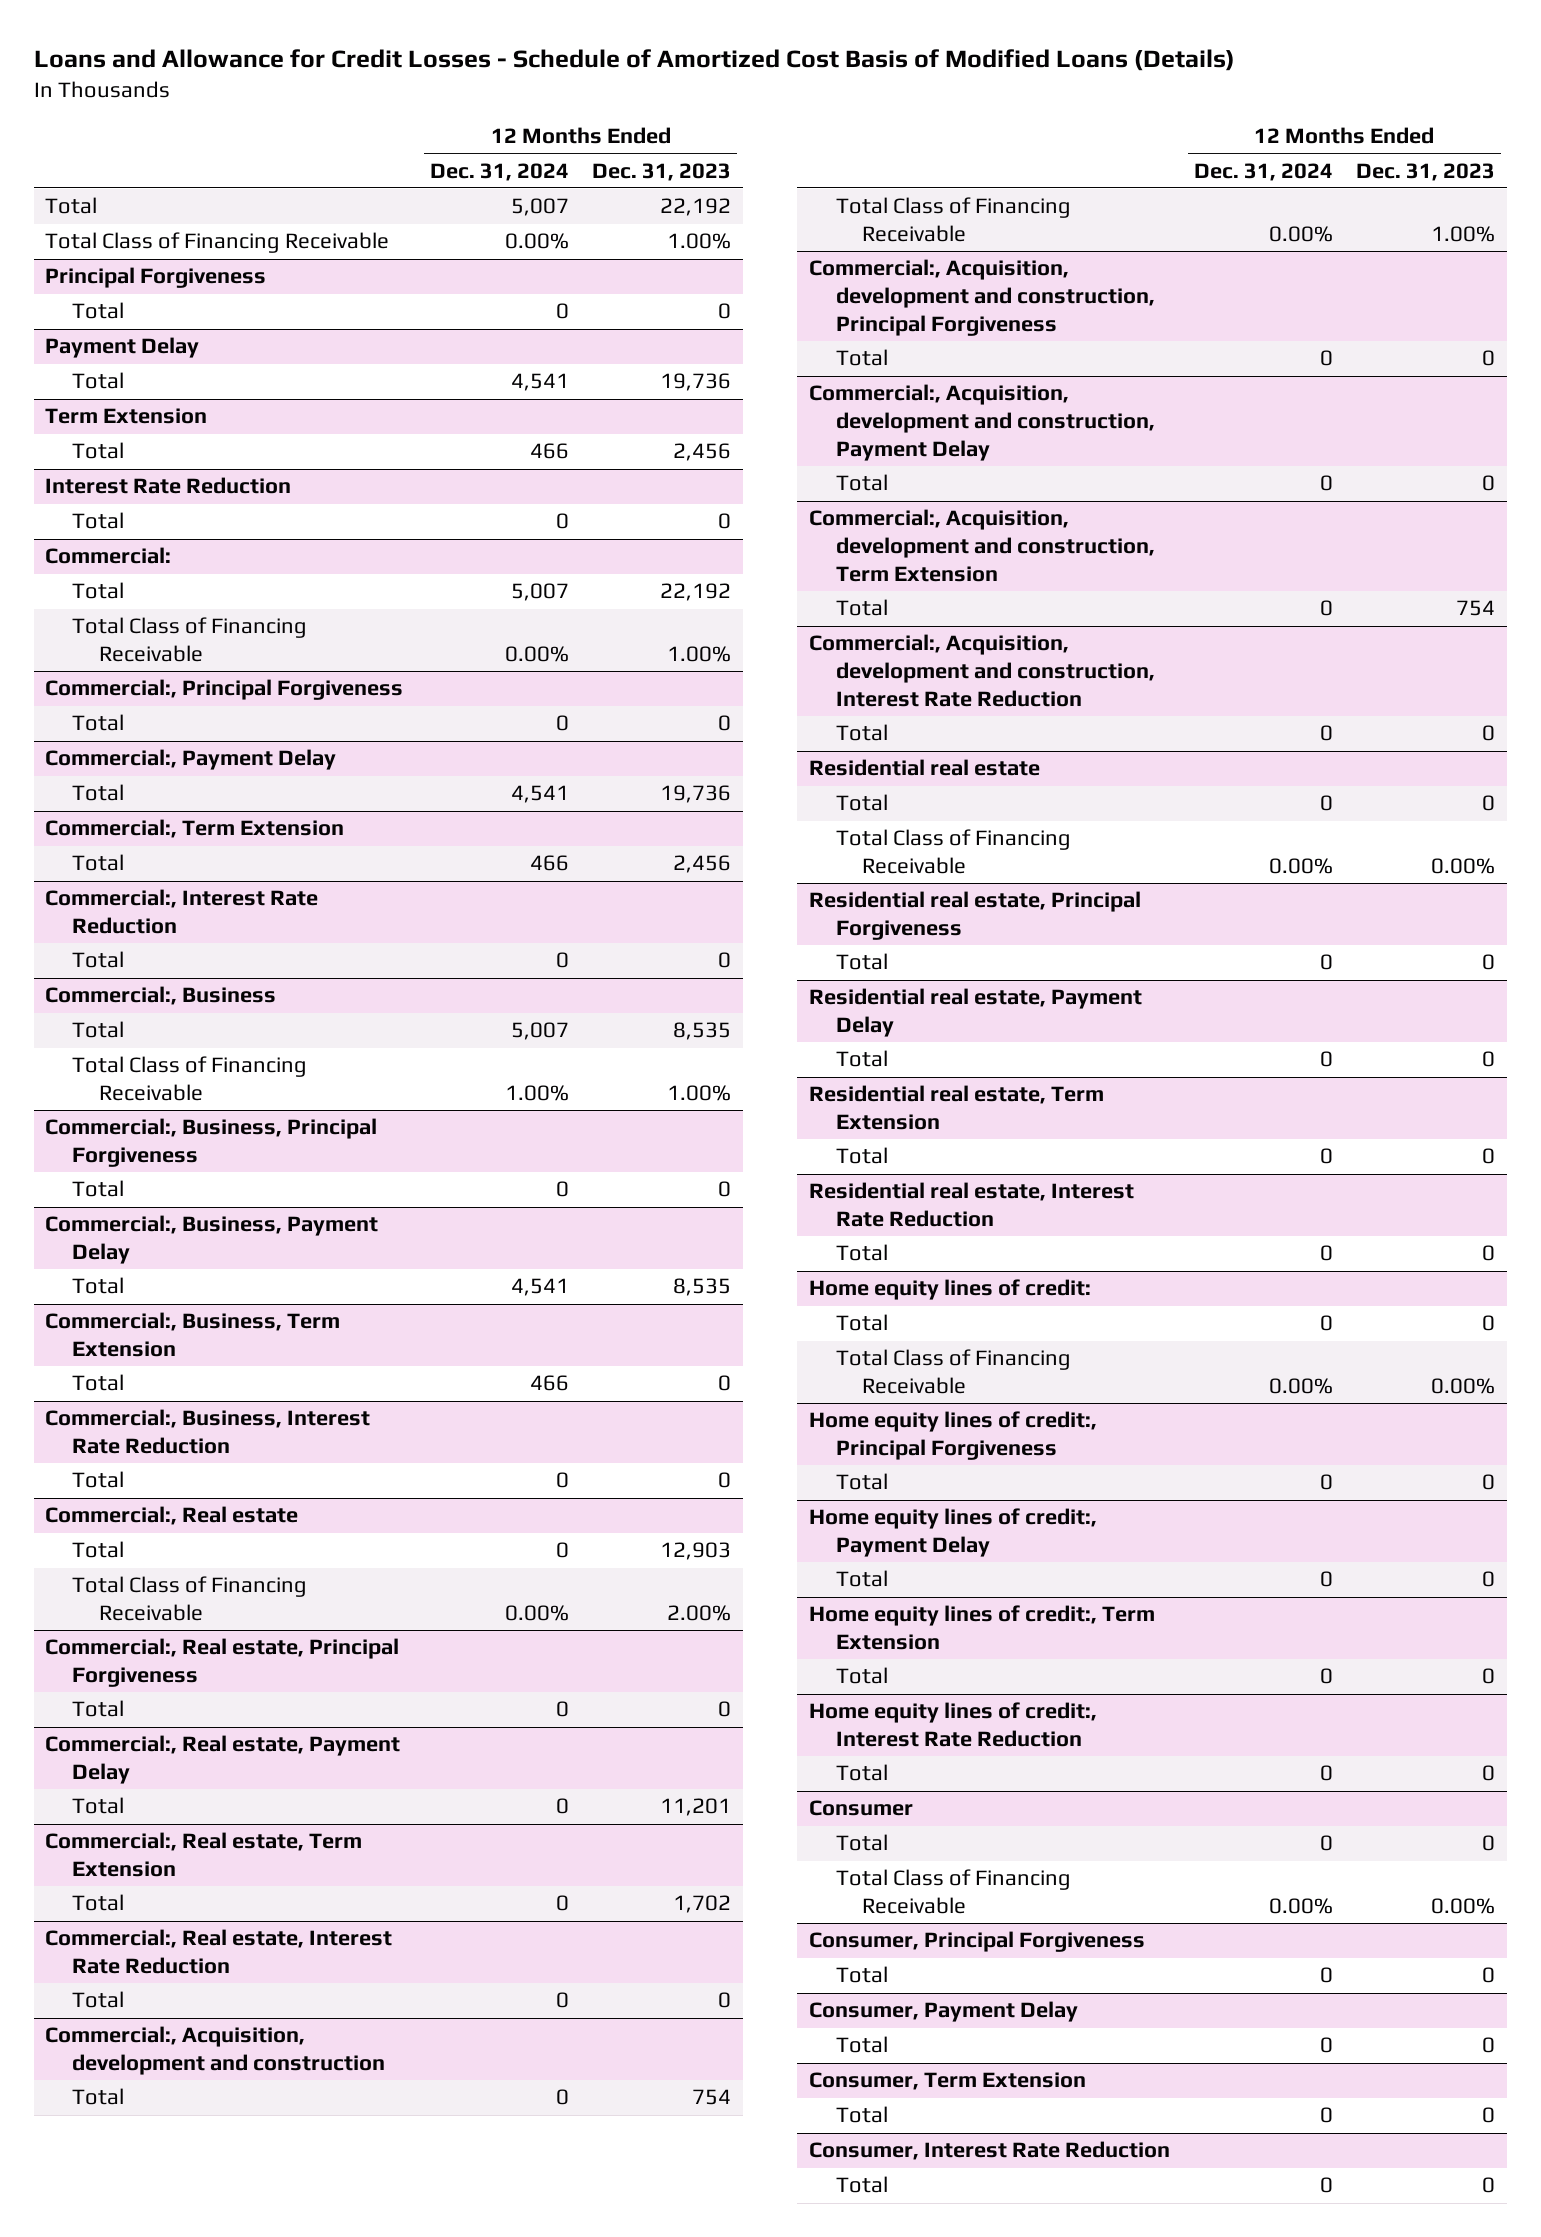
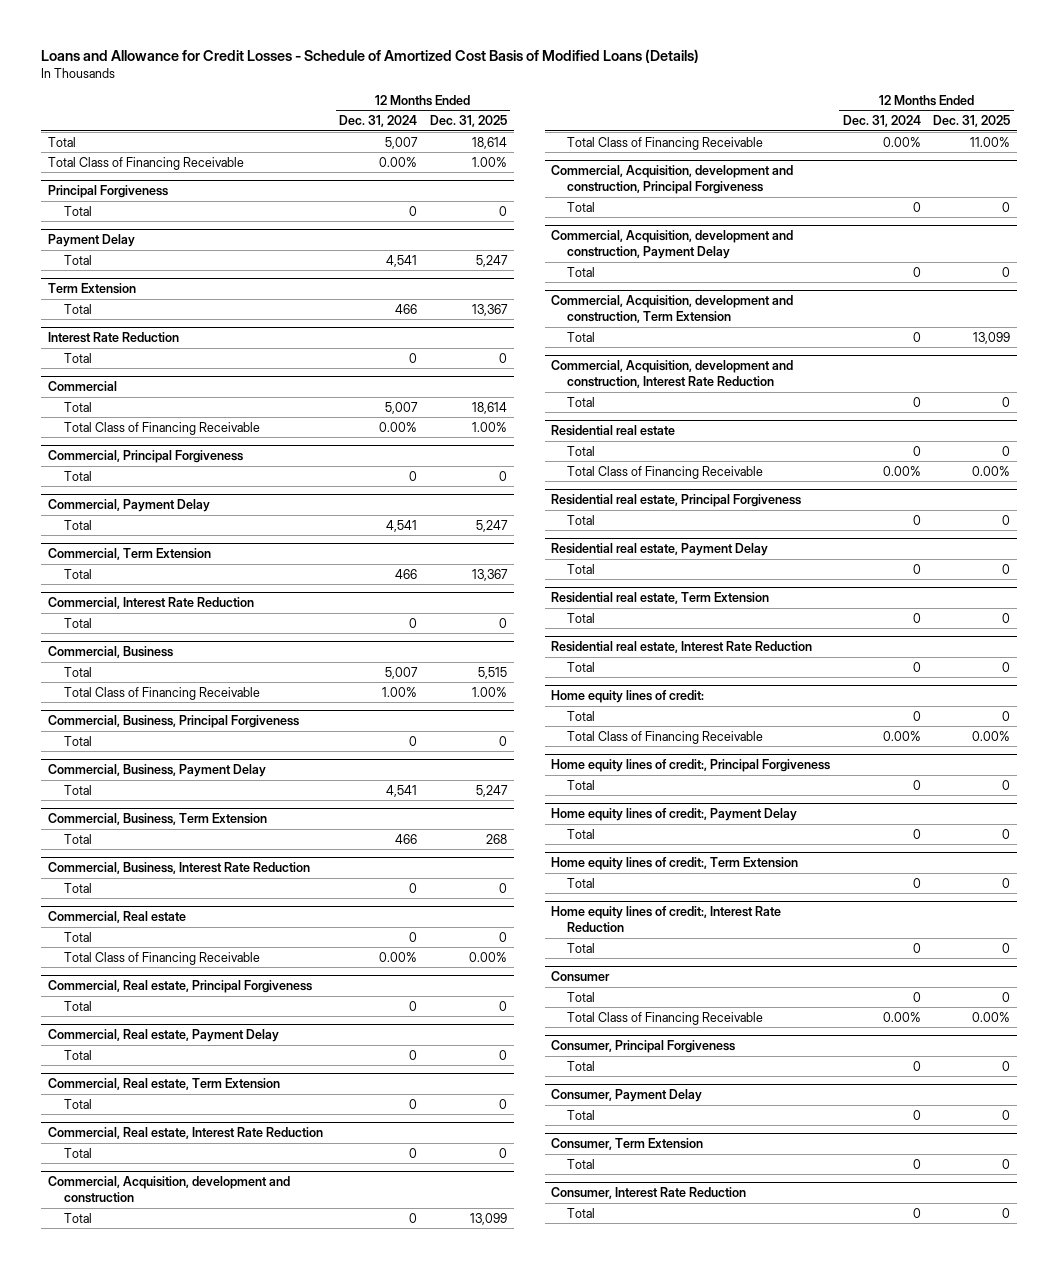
[592,162,732,181] Dec. 31, 2023 -> none
none -> [430,115,508,128] Dec. 31, 2025
[45,547,172,565] Commercial: -> [47,380,117,391] Commercial
[45,679,404,701] Commercial:, Principal Forgiveness -> [47,449,243,463] Commercial, Principal Forgiveness
[45,749,337,771] Commercial:, Payment Delay -> [47,498,210,512] Commercial, Payment Delay
[45,819,345,839] Commercial:, Term Extension -> [47,547,211,560] Commercial, Term Extension
[45,889,319,935] Commercial:, Interest Rate Reduction -> [47,596,254,609] Commercial, Interest Rate Reduction
[45,986,277,1006] Commercial:, Business -> [47,645,173,658] Commercial, Business
[45,1118,378,1168] Commercial:, Business, Principal Forgiveness -> [47,714,299,728] Commercial, Business, Principal Forgiveness
[45,1215,379,1265] Commercial:, Business, Payment Delay -> [47,763,266,777] Commercial, Business, Payment Delay
[45,1312,341,1358] Commercial:, Business, Term Extension -> [47,812,267,825] Commercial, Business, Term Extension
[45,1409,371,1455] Commercial:, Business, Interest Rate Reduction -> [47,861,310,874] Commercial, Business, Interest Rate Reduction
[45,1506,299,1526] Commercial:, Real estate -> [47,910,186,923] Commercial, Real estate
[45,1638,400,1688] Commercial:, Real estate, Principal Forgiveness -> [47,979,312,993] Commercial, Real estate, Principal Forgiveness
[45,1735,401,1785] Commercial:, Real estate, Payment Delay -> [47,1028,279,1042] Commercial, Real estate, Payment Delay
[45,1832,363,1878] Commercial:, Real estate, Term Extension -> [47,1077,280,1090] Commercial, Real estate, Term Extension
[45,1929,393,1975] Commercial:, Real estate, Interest Rate Reduction -> [47,1126,323,1139] Commercial, Real estate, Interest Rate Reduction
[45,2026,385,2076] Commercial:, Acquisition, development and construction -> [47,1175,290,1203] Commercial, Acquisition, development and construction
[809,259,1155,337] Commercial:, Acquisition, development and construction, Principal Forgiveness -> [550,164,793,194] Commercial, Acquisition, development and construction, Principal Forgiveness
[809,384,1155,462] Commercial:, Acquisition, development and construction, Payment Delay -> [550,229,793,259] Commercial, Acquisition, development and construction, Payment Delay
[809,509,1155,583] Commercial:, Acquisition, development and construction, Term Extension -> [550,294,793,323] Commercial, Acquisition, development and construction, Term Extension
[809,634,1155,708] Commercial:, Acquisition, development and construction, Interest Rate Reduction -> [550,359,793,388] Commercial, Acquisition, development and construction, Interest Rate Reduction

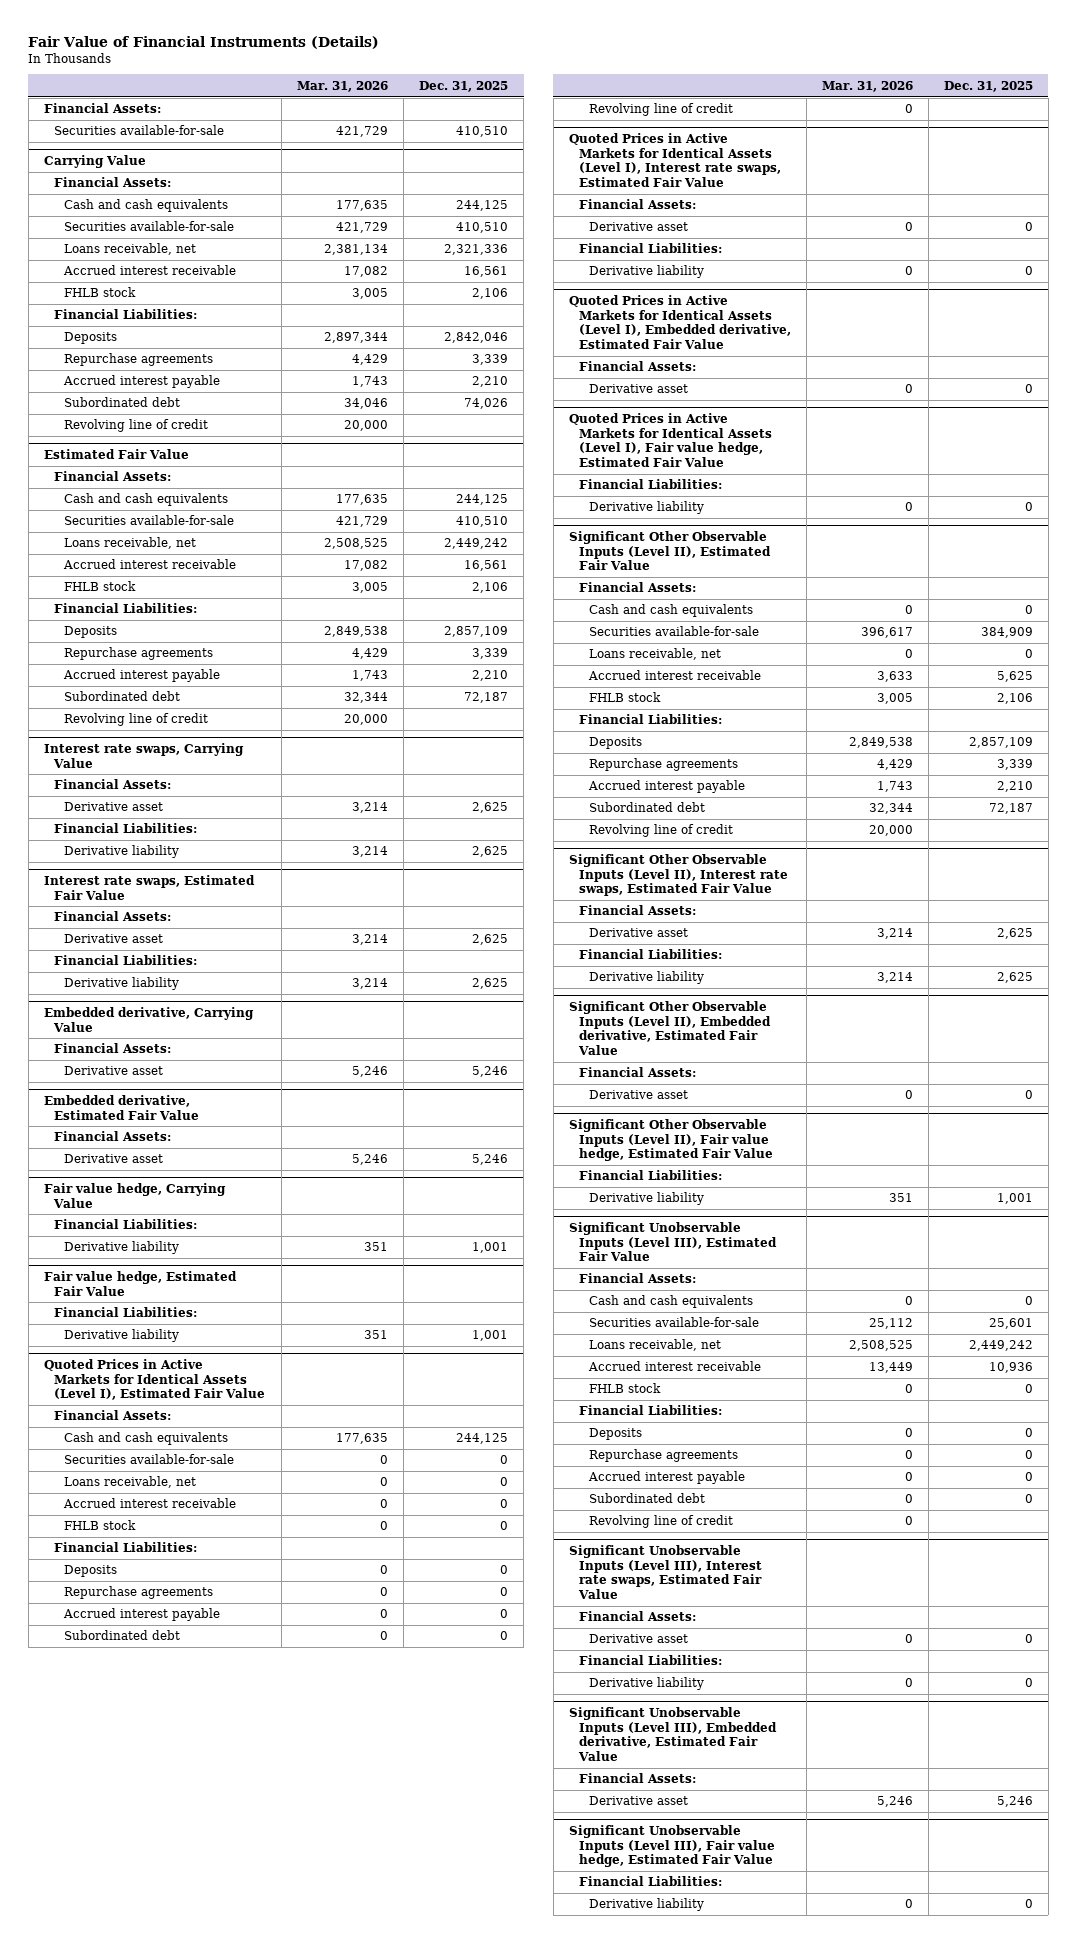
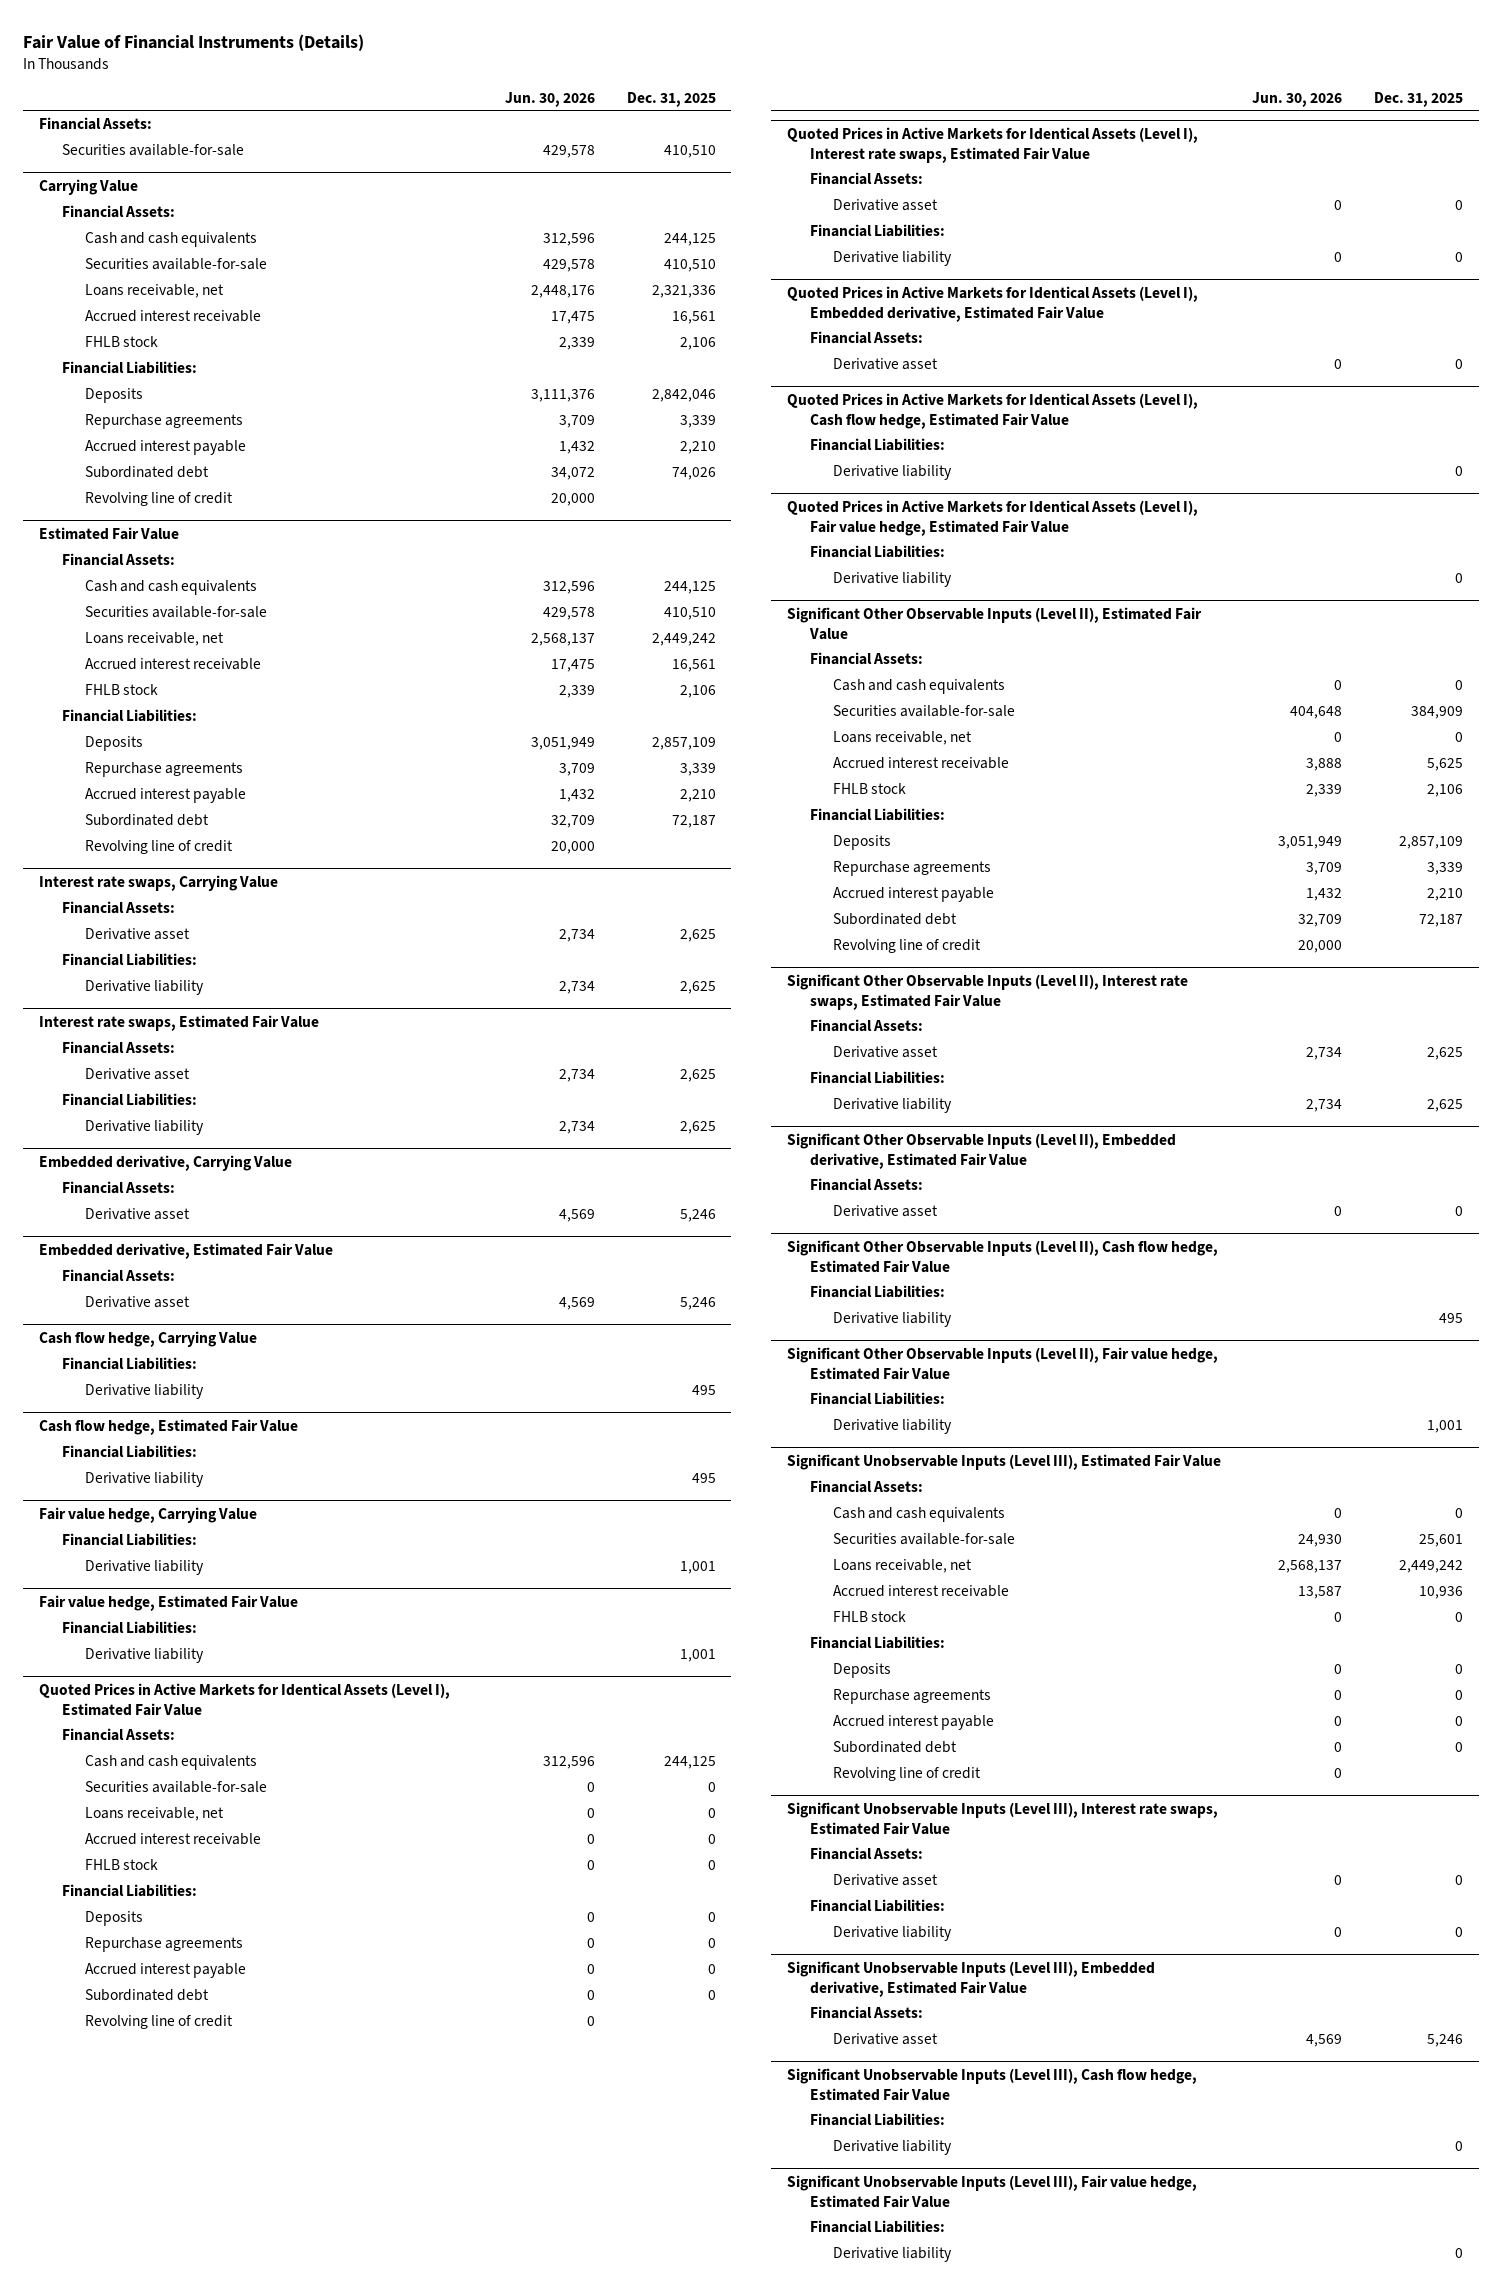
[297,80,389,92] Mar. 31, 2026 -> none
none -> [504,91,595,107] Jun. 30, 2026
none -> [39,1330,258,1347] Cash flow hedge, Carrying Value
none -> [62,1356,198,1370] Financial Liabilities:
none -> [85,1383,205,1399] Derivative liability
none -> [39,1418,299,1435] Cash flow hedge, Estimated Fair Value
none -> [62,1444,198,1458] Financial Liabilities:
none -> [85,1471,205,1487] Derivative liability
none -> [786,392,1198,429] Quoted Prices in Active Markets for Identical Assets (Level I), Cash flow hedge, Estimated Fair Value
none -> [809,437,945,451] Financial Liabilities:
none -> [832,464,952,480] Derivative liability
none -> [786,1239,1218,1273] Significant Other Observable Inputs (Level II), Cash flow hedge, Estimated Fair Value
none -> [809,1284,945,1298] Financial Liabilities:
none -> [832,1311,952,1327] Derivative liability
none -> [786,2067,1197,2101] Significant Unobservable Inputs (Level III), Cash flow hedge, Estimated Fair Value
none -> [809,2112,945,2126] Financial Liabilities:
none -> [832,2139,952,2155] Derivative liability

